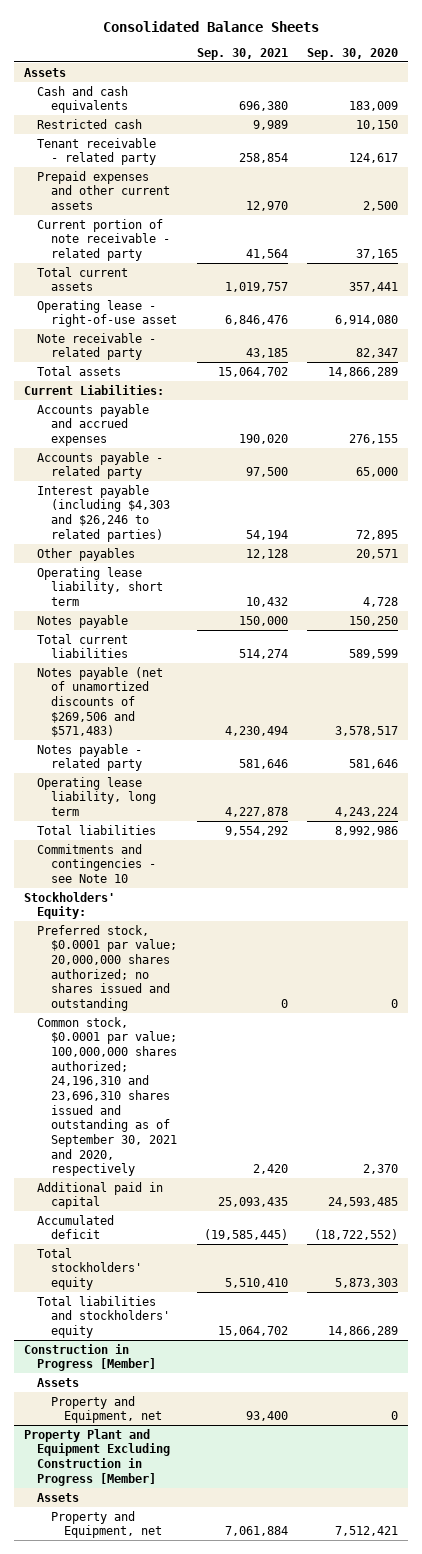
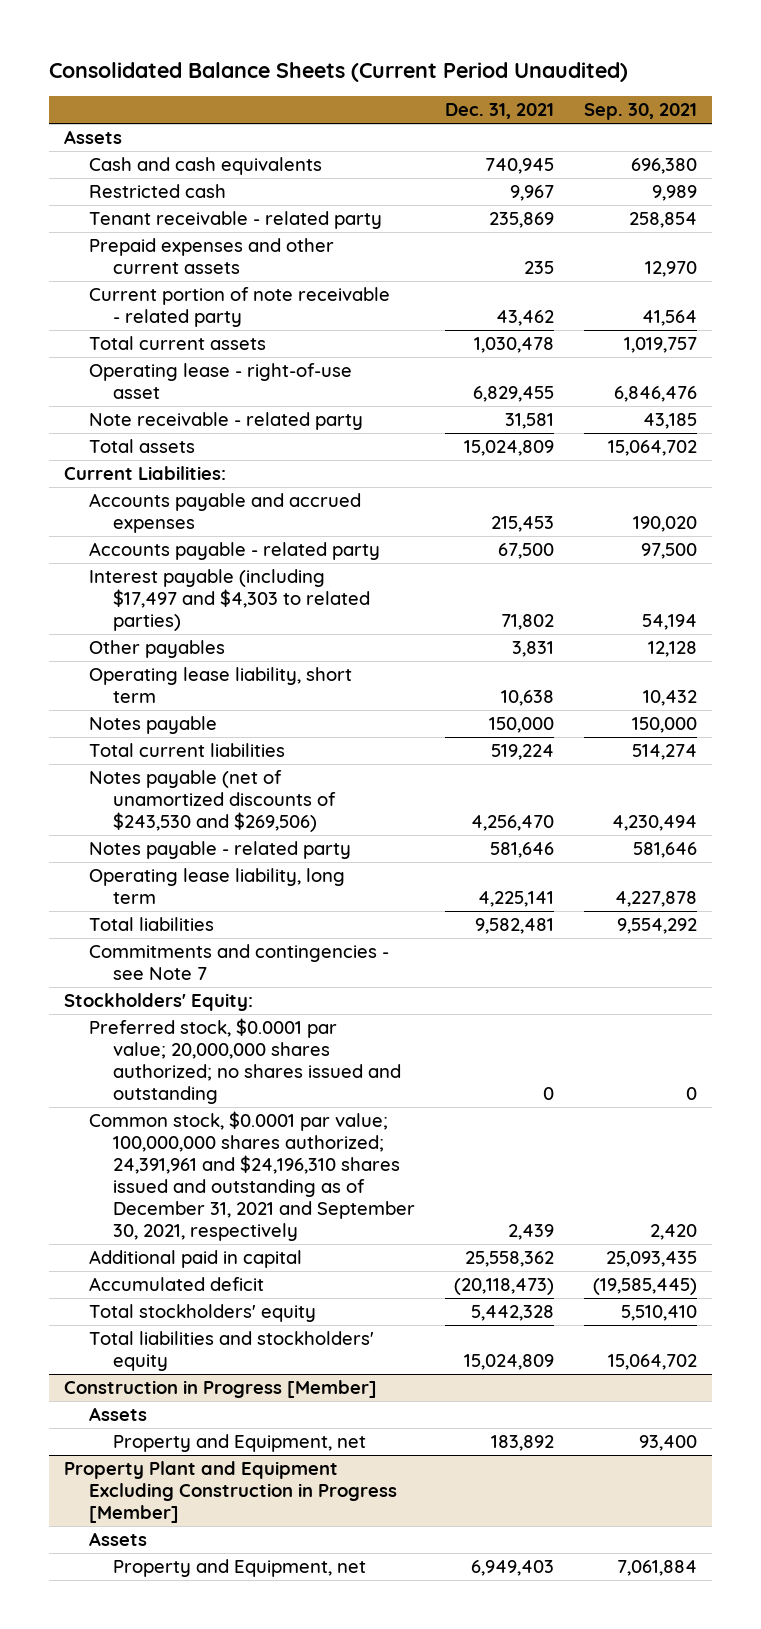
[103,20,320,32] Consolidated Balance Sheets -> [48,61,628,82] Consolidated Balance Sheets (Current Period Unaudited)
[307,47,399,60] Sep. 30, 2020 -> none
none -> [444,103,554,120] Dec. 31, 2021
[37,484,170,542] Interest payable (including $4,303 and $26,246 to related parties) -> [88,569,371,632] Interest payable (including $17,497 and $4,303 to related parties)
[37,666,164,738] Notes payable (net of unamortized discounts of $269,506 and $571,483) -> [88,770,337,833] Notes payable (net of unamortized discounts of $243,530 and $269,506)
[37,843,156,883] Commitments and contingencies - see Note 10 -> [88,944,389,981] Commitments and contingencies - see Note 7
[37,1016,177,1177] Common stock, $0.0001 par value; 100,000,000 shares authorized; 24,196,310 and 23,696,310 shares issued and outstanding as of September 30, 2021 and 2020, respectively -> [88,1111,416,1242] Common stock, $0.0001 par value; 100,000,000 shares authorized; 24,391,961 and $24,196,310 shares issued and outstanding as of December 31, 2021 and September 30, 2021, respectively

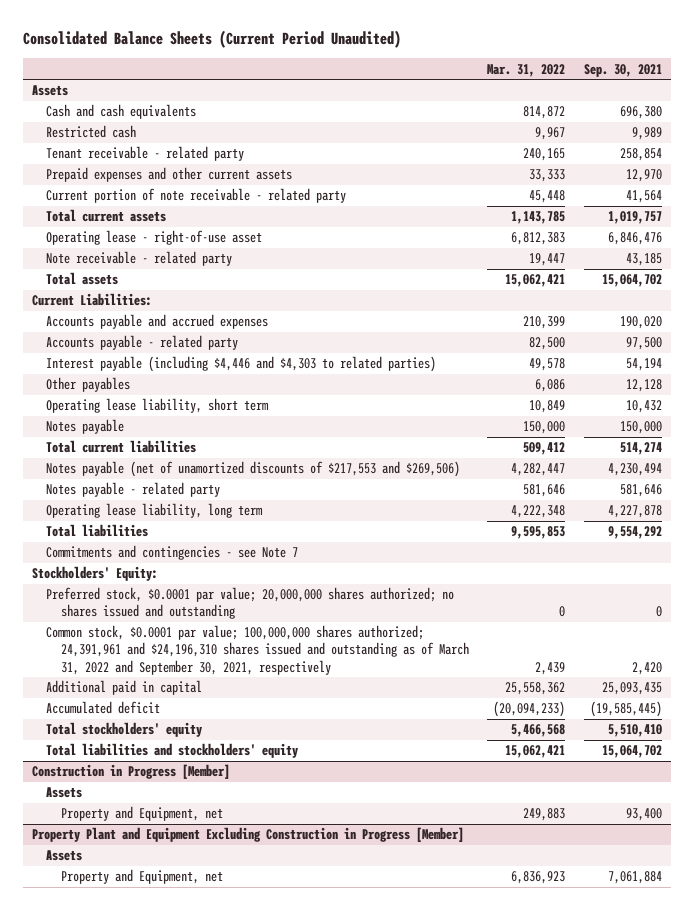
[444,103,554,120] Dec. 31, 2021 -> none
none -> [487,63,566,77] Mar. 31, 2022
[88,569,371,632] Interest payable (including $17,497 and $4,303 to related parties) -> [46,356,437,373] Interest payable (including $4,446 and $4,303 to related parties)
[88,770,337,833] Notes payable (net of unamortized discounts of $243,530 and $269,506) -> [46,461,461,478] Notes payable (net of unamortized discounts of $217,553 and $269,506)
[88,1111,416,1242] Common stock, $0.0001 par value; 100,000,000 shares authorized; 24,391,961 and $24,196,310 shares issued and outstanding as of December 31, 2021 and September 30, 2021, respectively -> [46,625,469,675] Common stock, $0.0001 par value; 100,000,000 shares authorized; 24,391,961 and $24,196,310 shares issued and outstanding as of March 31, 2022 and September 30, 2021, respectively

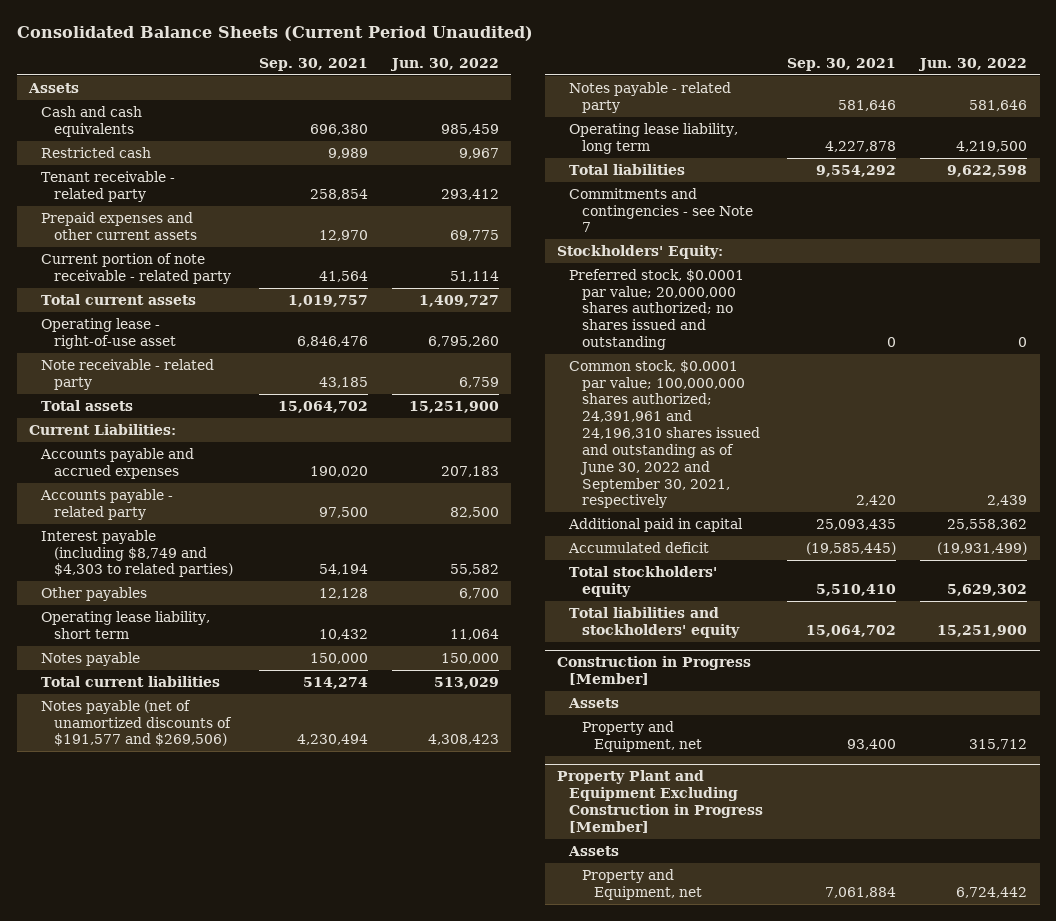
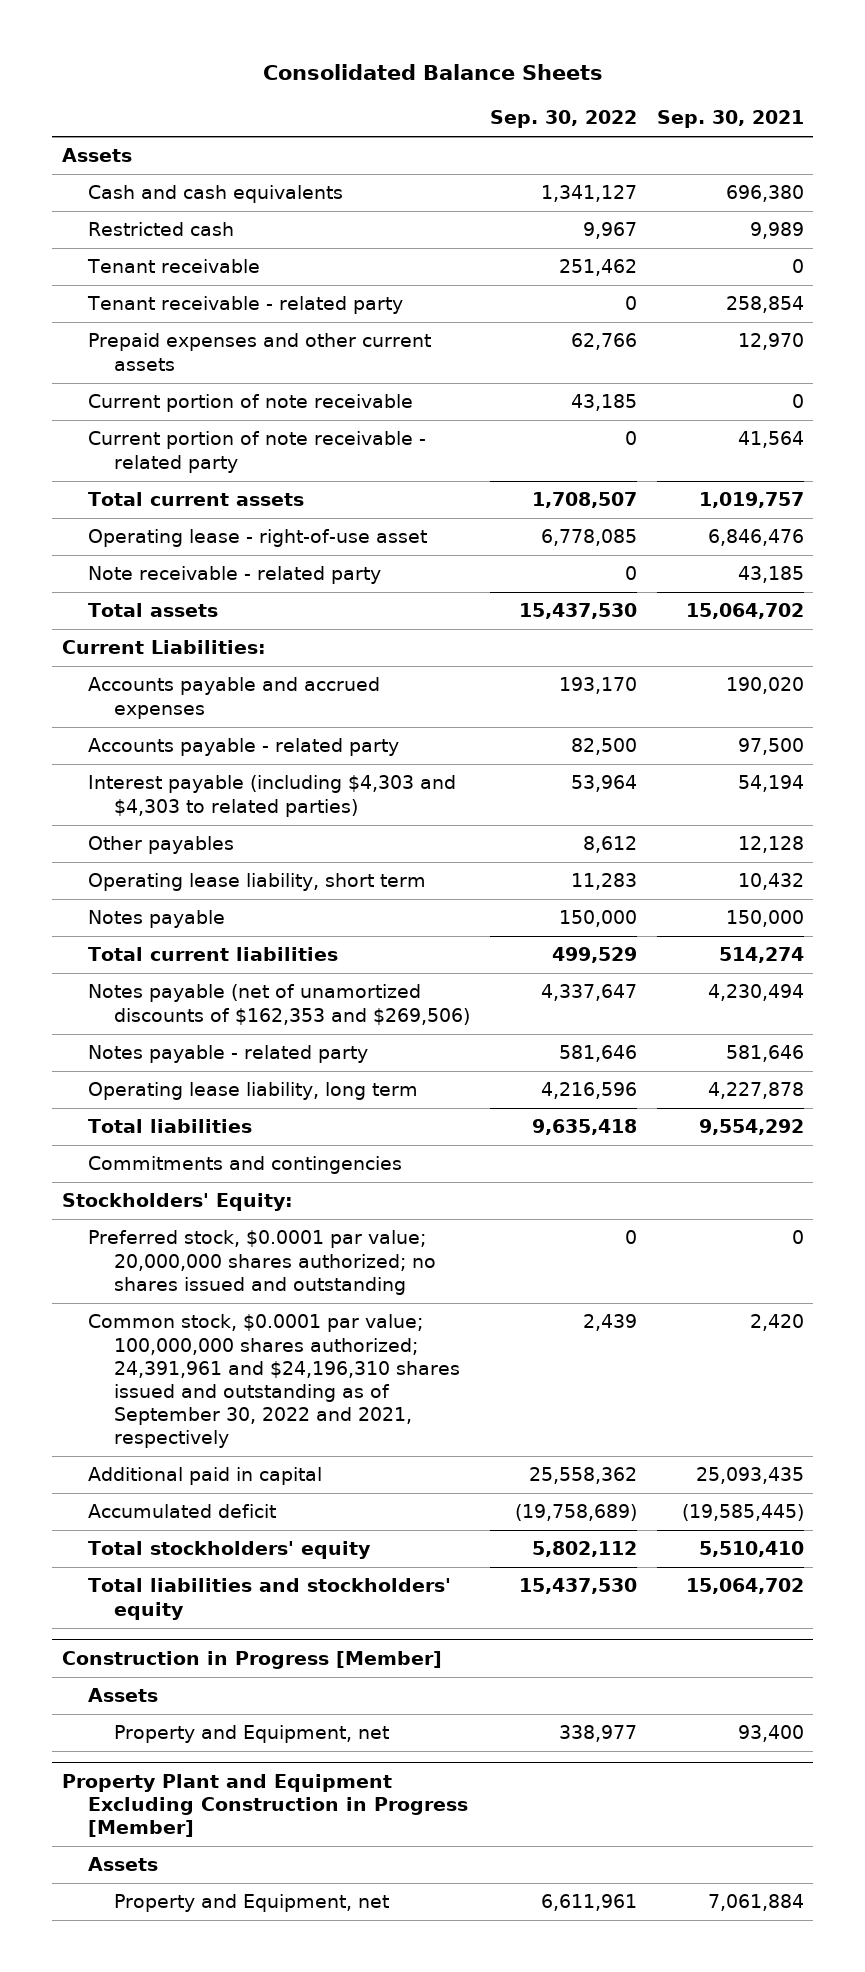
[16,25,533,41] Consolidated Balance Sheets (Current Period Unaudited) -> [262,64,603,81] Consolidated Balance Sheets
[390,57,500,71] Jun. 30, 2022 -> none
none -> [489,110,637,129] Sep. 30, 2022
none -> [86,259,260,274] Tenant receivable
none -> [87,394,413,413] Current portion of note receivable
[41,529,233,578] Interest payable (including $8,749 and $4,303 to related parties) -> [87,775,456,817] Interest payable (including $4,303 and $4,303 to related parties)
[41,699,232,747] Notes payable (net of unamortized discounts of $191,577 and $269,506) -> [87,984,471,1025] Notes payable (net of unamortized discounts of $162,353 and $269,506)
[569,187,753,233] Commitments and contingencies - see Note 7 -> [87,1156,402,1175] Commitments and contingencies
[569,359,760,509] Common stock, $0.0001 par value; 100,000,000 shares authorized; 24,391,961 and 24,196,310 shares issued and outstanding as of June 30, 2022 and September 30, 2021, respectively -> [87,1314,461,1448] Common stock, $0.0001 par value; 100,000,000 shares authorized; 24,391,961 and $24,196,310 shares issued and outstanding as of September 30, 2022 and 2021, respectively

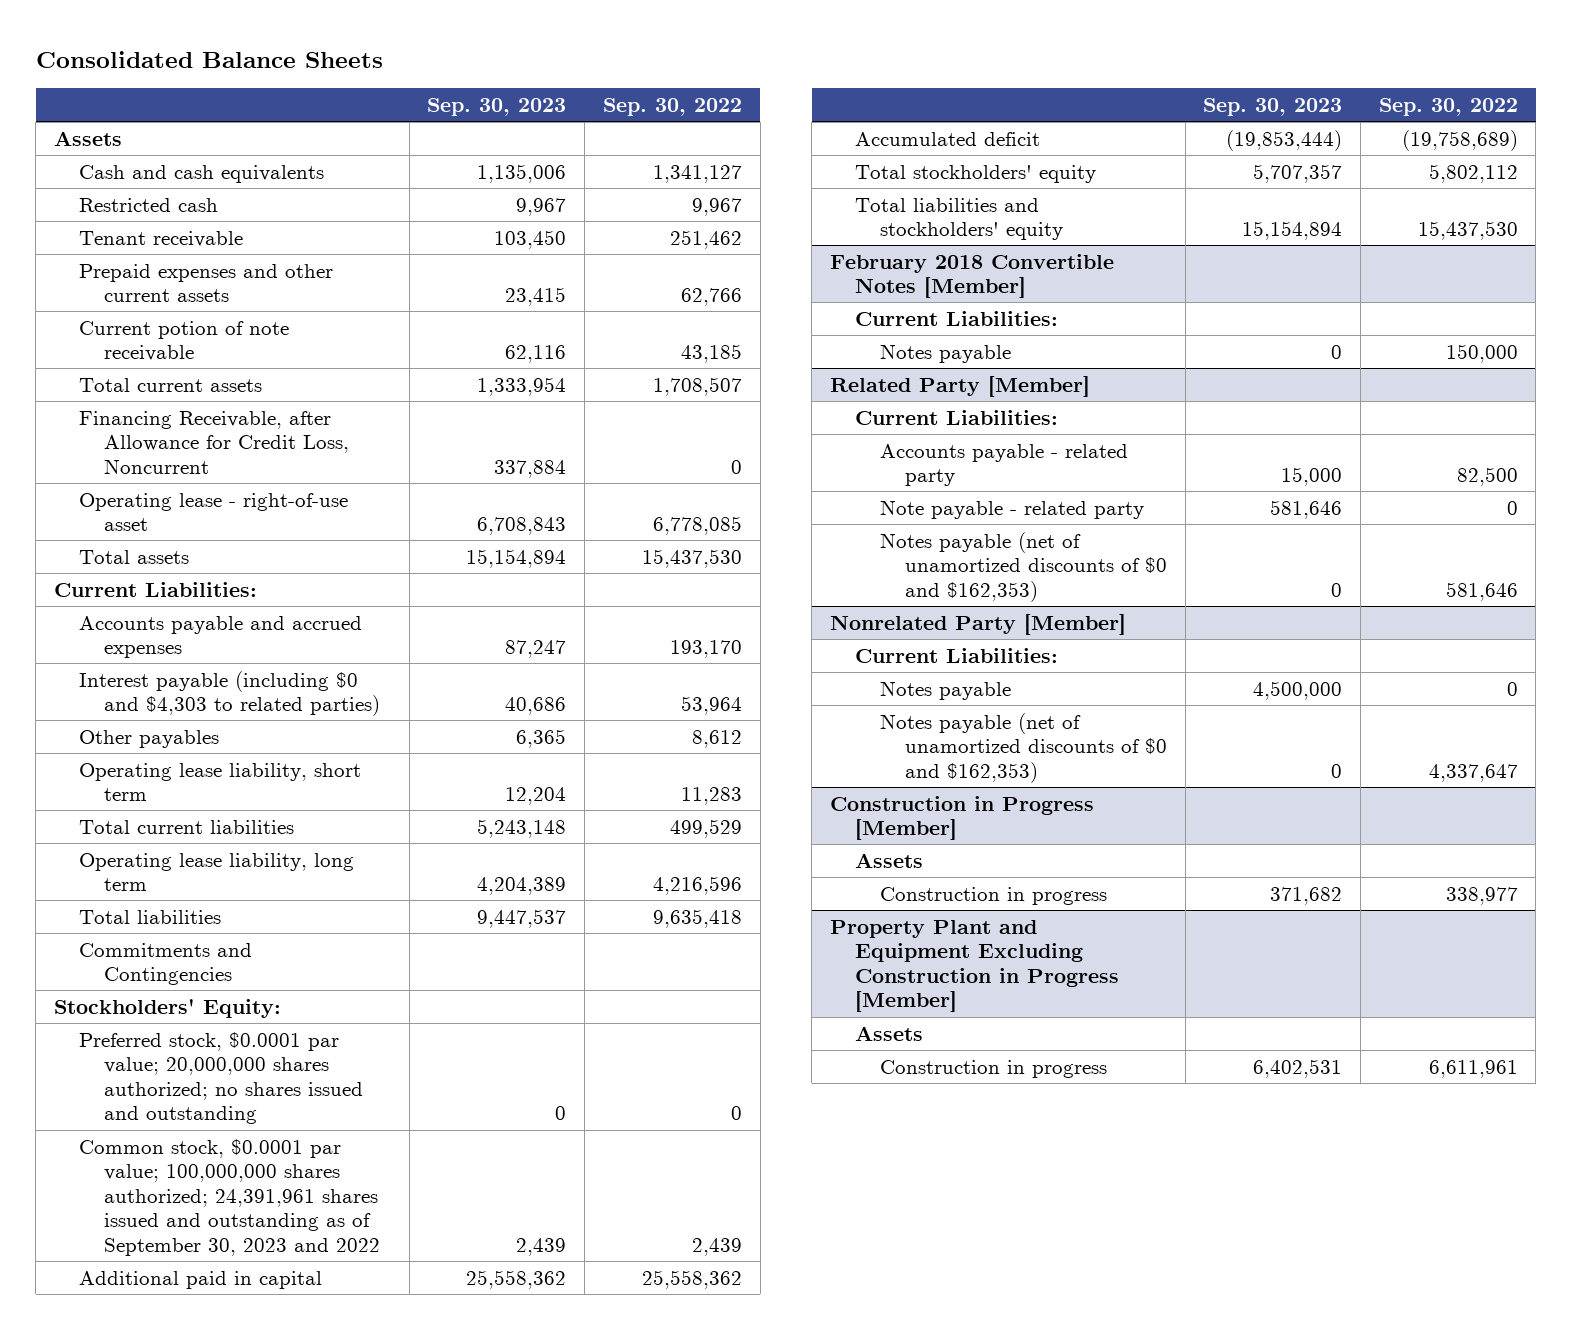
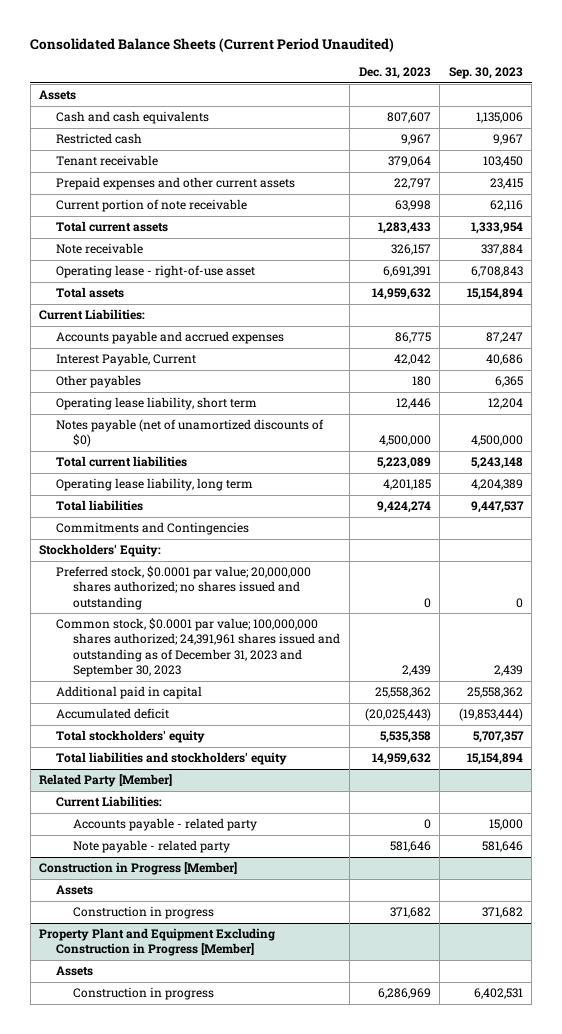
[35,50,383,68] Consolidated Balance Sheets -> [30,37,395,52] Consolidated Balance Sheets (Current Period Unaudited)
[602,98,742,117] Sep. 30, 2022 -> none
none -> [358,66,431,79] Dec. 31, 2023
[78,320,289,362] Current potion of note receivable -> [56,199,248,213] Current portion of note receivable
[78,410,350,474] Financing Receivable, after Allowance for Credit Loss, Noncurrent -> [56,243,144,255] Note receivable
[78,670,381,717] Interest payable (including $0 and $4,303 to related parties) -> [56,353,197,367] Interest Payable, Current
none -> [56,419,325,448] Notes payable (net of unamortized discounts of $0)
[78,1138,381,1257] Common stock, $0.0001 par value; 100,000,000 shares authorized; 24,391,961 shares issued and outstanding as of September 30, 2023 and 2022 -> [56,618,341,677] Common stock, $0.0001 par value; 100,000,000 shares authorized; 24,391,961 shares issued and outstanding as of December 31, 2023 and September 30, 2023
[829,253,1114,299] February 2018 Convertible Notes [Member] -> none
[854,310,1058,326] Current Liabilities: -> none
[879,343,1011,363] Notes payable -> none
[879,531,1168,602] Notes payable (net of unamortized discounts of $0 and $162,353) -> none
[829,613,1126,635] Nonrelated Party [Member] -> none
[854,647,1058,663] Current Liabilities: -> none
[879,680,1011,700] Notes payable -> none
[879,712,1168,783] Notes payable (net of unamortized discounts of $0 and $162,353) -> none

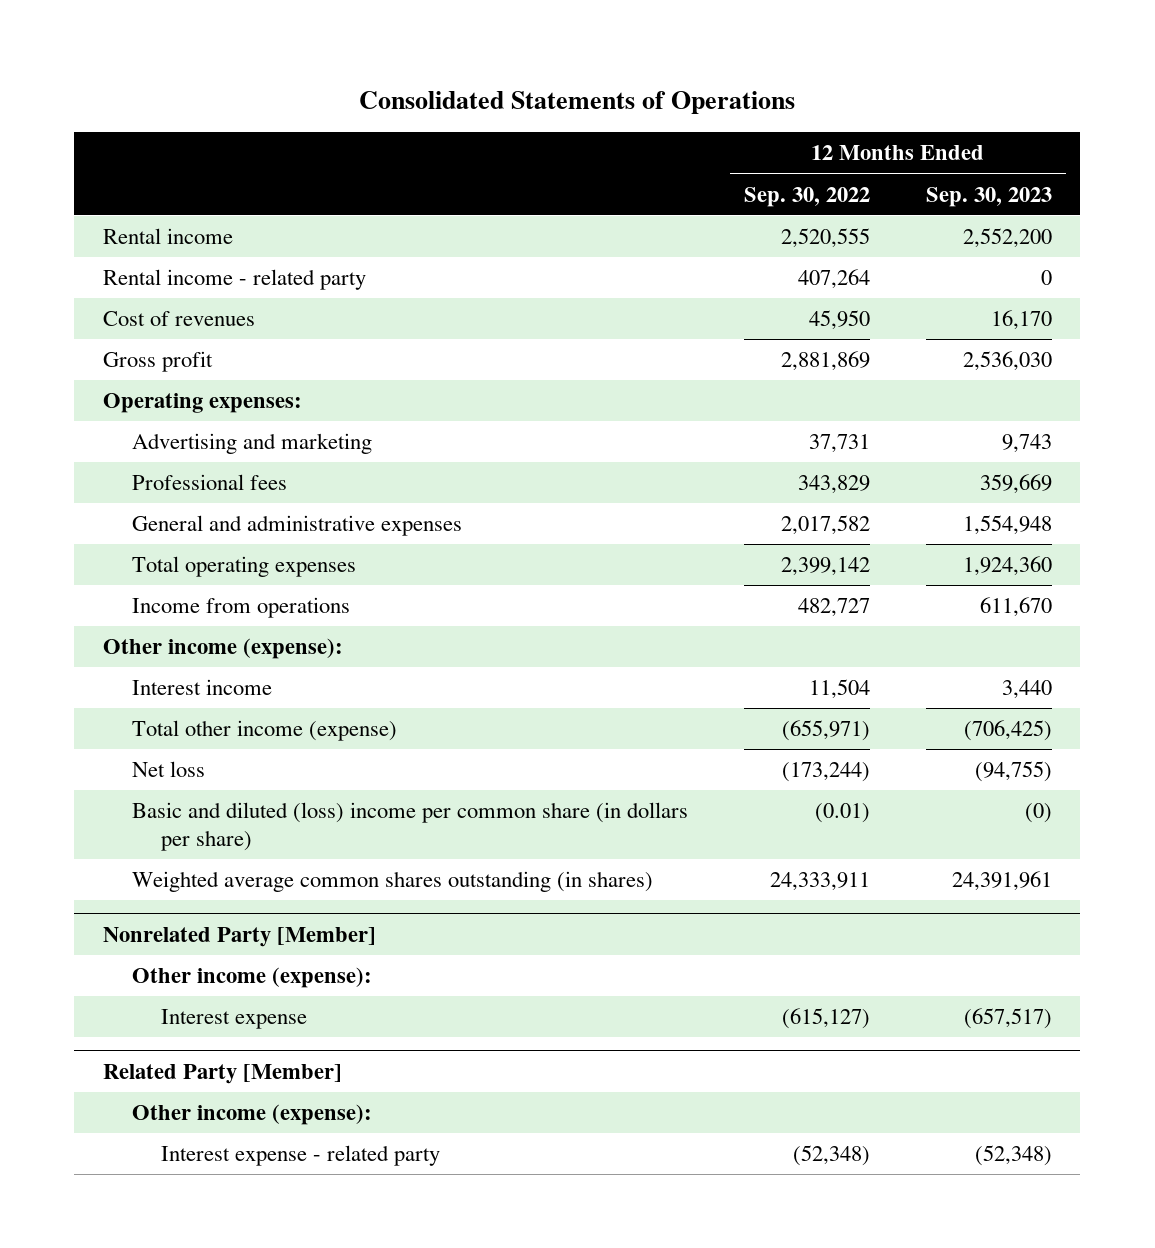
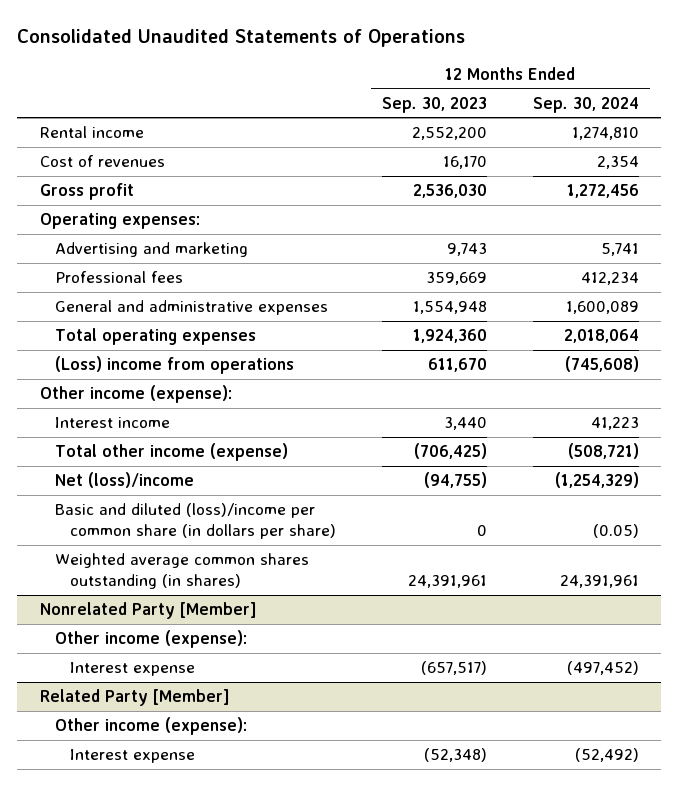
[359,91,796,115] Consolidated Statements of Operations -> [16,29,465,48] Consolidated Unaudited Statements of Operations
[743,186,870,207] Sep. 30, 2022 -> none
none -> [532,96,639,113] Sep. 30, 2024
[102,269,366,291] Rental income - related party -> none
[131,597,350,619] Income from operations -> [55,356,295,375] (Loss) income from operations
[131,761,205,778] Net loss -> [55,472,195,489] Net (loss)/income
[131,802,688,851] Basic and diluted (loss) income per common share (in dollars per share) -> [55,503,337,540] Basic and diluted (loss)/income per common share (in dollars per share)
[1025,803,1053,824] (0) -> [477,525,488,537] 0
[160,1145,440,1167] Interest expense - related party -> [70,749,196,764] Interest expense

